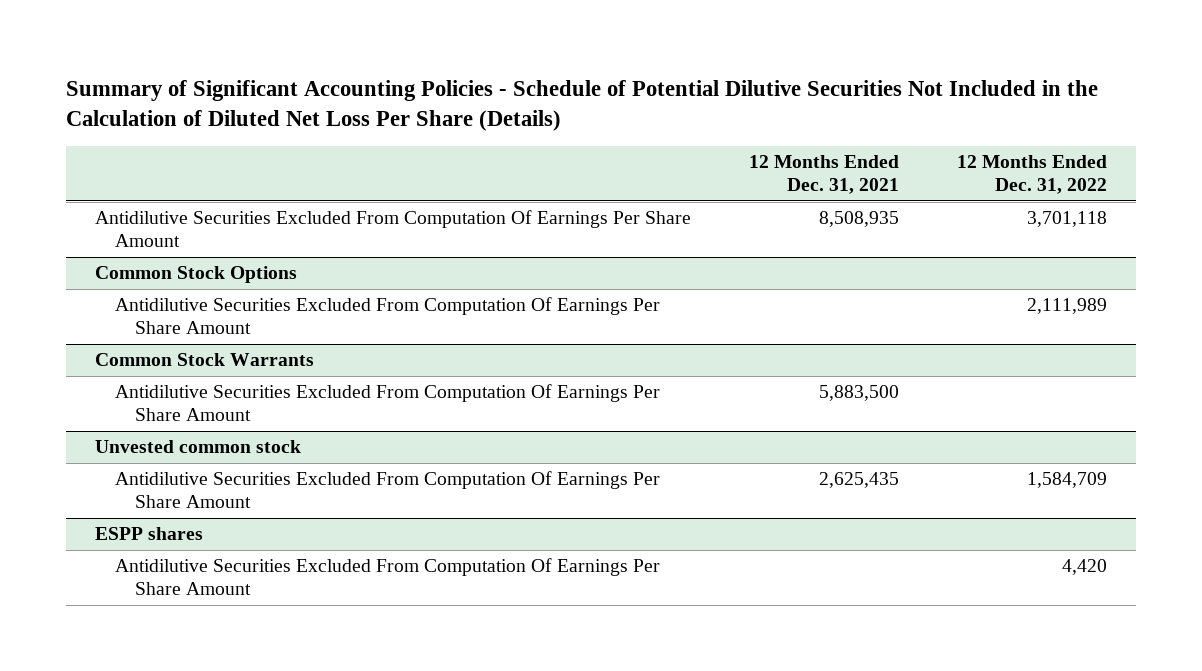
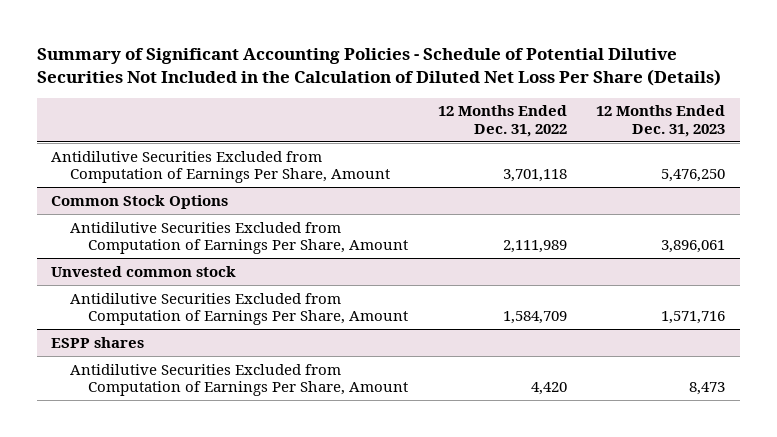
[749,155,900,195] 12 Months Ended Dec. 31, 2021 -> none
none -> [596,105,726,137] 12 Months Ended Dec. 31, 2023
[94,210,691,248] Antidilutive Securities Excluded From Computation Of Earnings Per Share Amount -> [51,150,390,184] Antidilutive Securities Excluded from Computation of Earnings Per Share, Amount
[94,353,314,367] Common Stock Warrants -> none
[114,384,660,422] Antidilutive Securities Excluded From Computation Of Earnings Per Share Amount -> none
[114,297,660,335] Antidilutive Securities Excluded From Computation Of Earnings Per Share Amount -> [69,221,409,255] Antidilutive Securities Excluded from Computation of Earnings Per Share, Amount
[114,471,660,509] Antidilutive Securities Excluded From Computation Of Earnings Per Share Amount -> [69,292,409,326] Antidilutive Securities Excluded from Computation of Earnings Per Share, Amount
[114,558,660,596] Antidilutive Securities Excluded From Computation Of Earnings Per Share Amount -> [69,363,409,397] Antidilutive Securities Excluded from Computation of Earnings Per Share, Amount

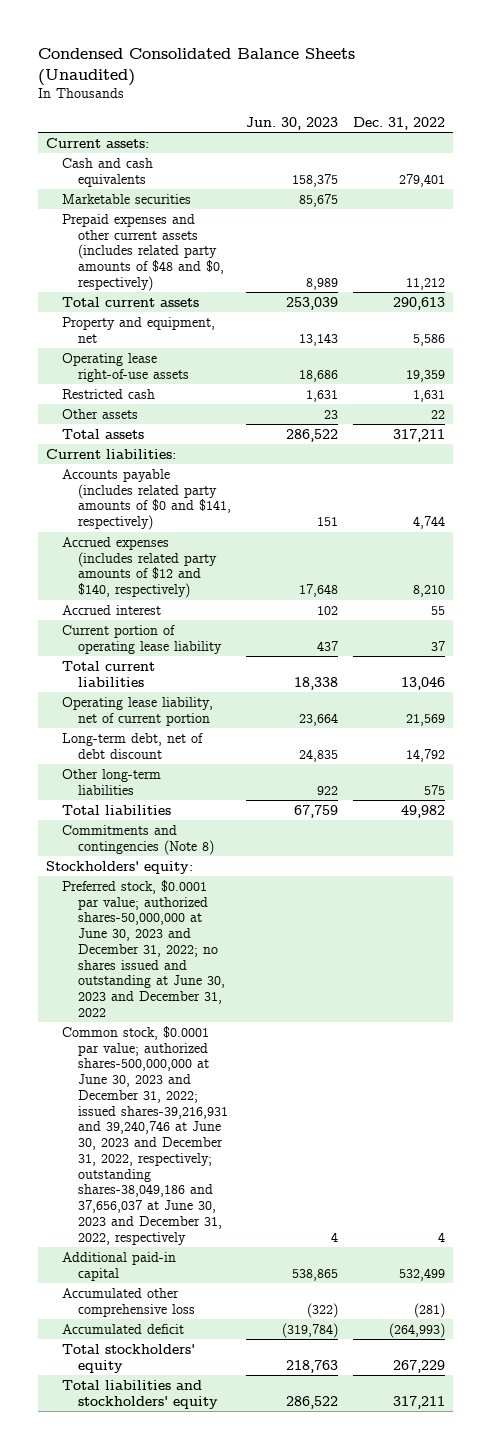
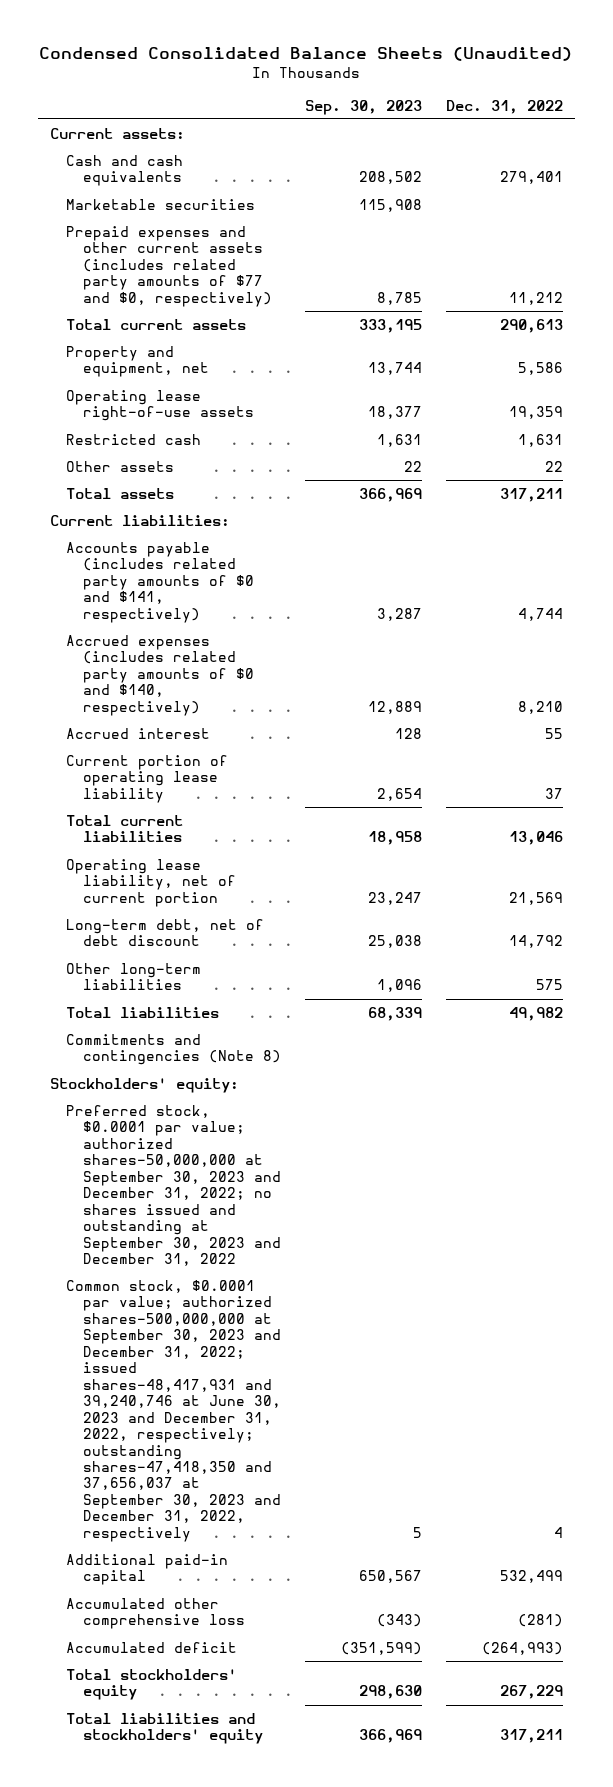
[246,116,339,130] Jun. 30, 2023 -> none
none -> [304,99,422,115] Sep. 30, 2023
[61,213,225,291] Prepaid expenses and other current assets (includes related party amounts of $48 and $0, respectively) -> [66,225,273,307] Prepaid expenses and other current assets (includes related party amounts of $77 and $0, respectively)
[61,536,218,599] Accrued expenses (includes related party amounts of $12 and $140, respectively) -> [66,634,255,716] Accrued expenses (includes related party amounts of $0 and $140, respectively)
[61,879,226,1017] Preferred stock, $0.0001 par value; authorized shares-50,000,000 at June 30, 2023 and December 31, 2022; no shares issued and outstanding at June 30, 2023 and December 31, 2022 -> [66,1104,282,1267] Preferred stock, $0.0001 par value; authorized shares-50,000,000 at September 30, 2023 and December 31, 2022; no shares issued and outstanding at September 30, 2023 and December 31, 2022
[61,1025,229,1245] Common stock, $0.0001 par value; authorized shares-500,000,000 at June 30, 2023 and December 31, 2022; issued shares-39,216,931 and 39,240,746 at June 30, 2023 and December 31, 2022, respectively; outstanding shares-38,049,186 and 37,656,037 at June 30, 2023 and December 31, 2022, respectively -> [66,1279,282,1542] Common stock, $0.0001 par value; authorized shares-500,000,000 at September 30, 2023 and December 31, 2022; issued shares-48,417,931 and 39,240,746 at June 30, 2023 and December 31, 2022, respectively; outstanding shares-47,418,350 and 37,656,037 at September 30, 2023 and December 31, 2022, respectively

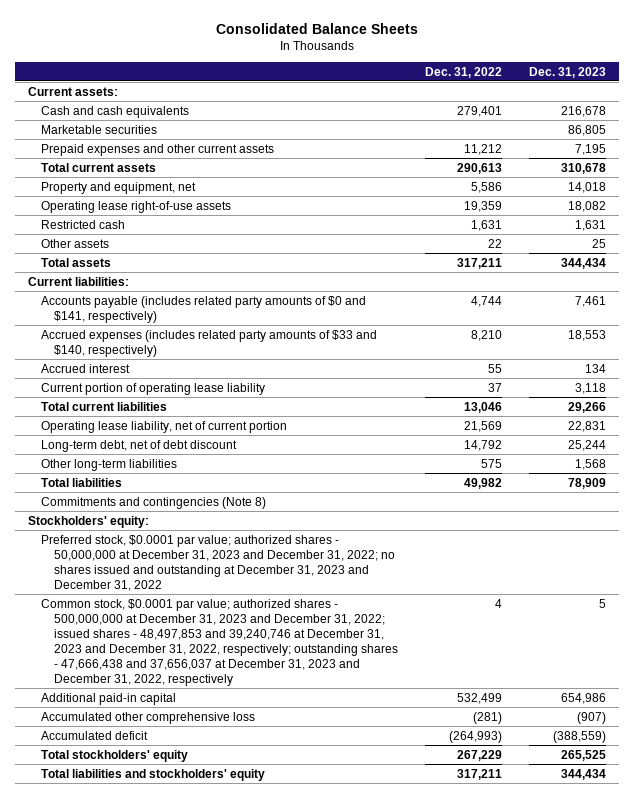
[39,47,573,62] Condensed Consolidated Balance Sheets (Unaudited) -> [215,22,418,34] Consolidated Balance Sheets
[304,99,422,115] Sep. 30, 2023 -> none
none -> [528,66,606,78] Dec. 31, 2023
[66,225,273,307] Prepaid expenses and other current assets (includes related party amounts of $77 and $0, respectively) -> [41,143,275,156] Prepaid expenses and other current assets
[66,634,255,716] Accrued expenses (includes related party amounts of $0 and $140, respectively) -> [41,329,378,357] Accrued expenses (includes related party amounts of $33 and $140, respectively)
[66,1104,282,1267] Preferred stock, $0.0001 par value; authorized shares-50,000,000 at September 30, 2023 and December 31, 2022; no shares issued and outstanding at September 30, 2023 and December 31, 2022 -> [41,534,395,591] Preferred stock, $0.0001 par value; authorized shares - 50,000,000 at December 31, 2023 and December 31, 2022; no shares issued and outstanding at December 31, 2023 and December 31, 2022
[66,1279,282,1542] Common stock, $0.0001 par value; authorized shares-500,000,000 at September 30, 2023 and December 31, 2022; issued shares-48,417,931 and 39,240,746 at June 30, 2023 and December 31, 2022, respectively; outstanding shares-47,418,350 and 37,656,037 at September 30, 2023 and December 31, 2022, respectively -> [41,598,398,686] Common stock, $0.0001 par value; authorized shares - 500,000,000 at December 31, 2023 and December 31, 2022; issued shares - 48,497,853 and 39,240,746 at December 31, 2023 and December 31, 2022, respectively; outstanding shares - 47,666,438 and 37,656,037 at December 31, 2023 and December 31, 2022, respectively

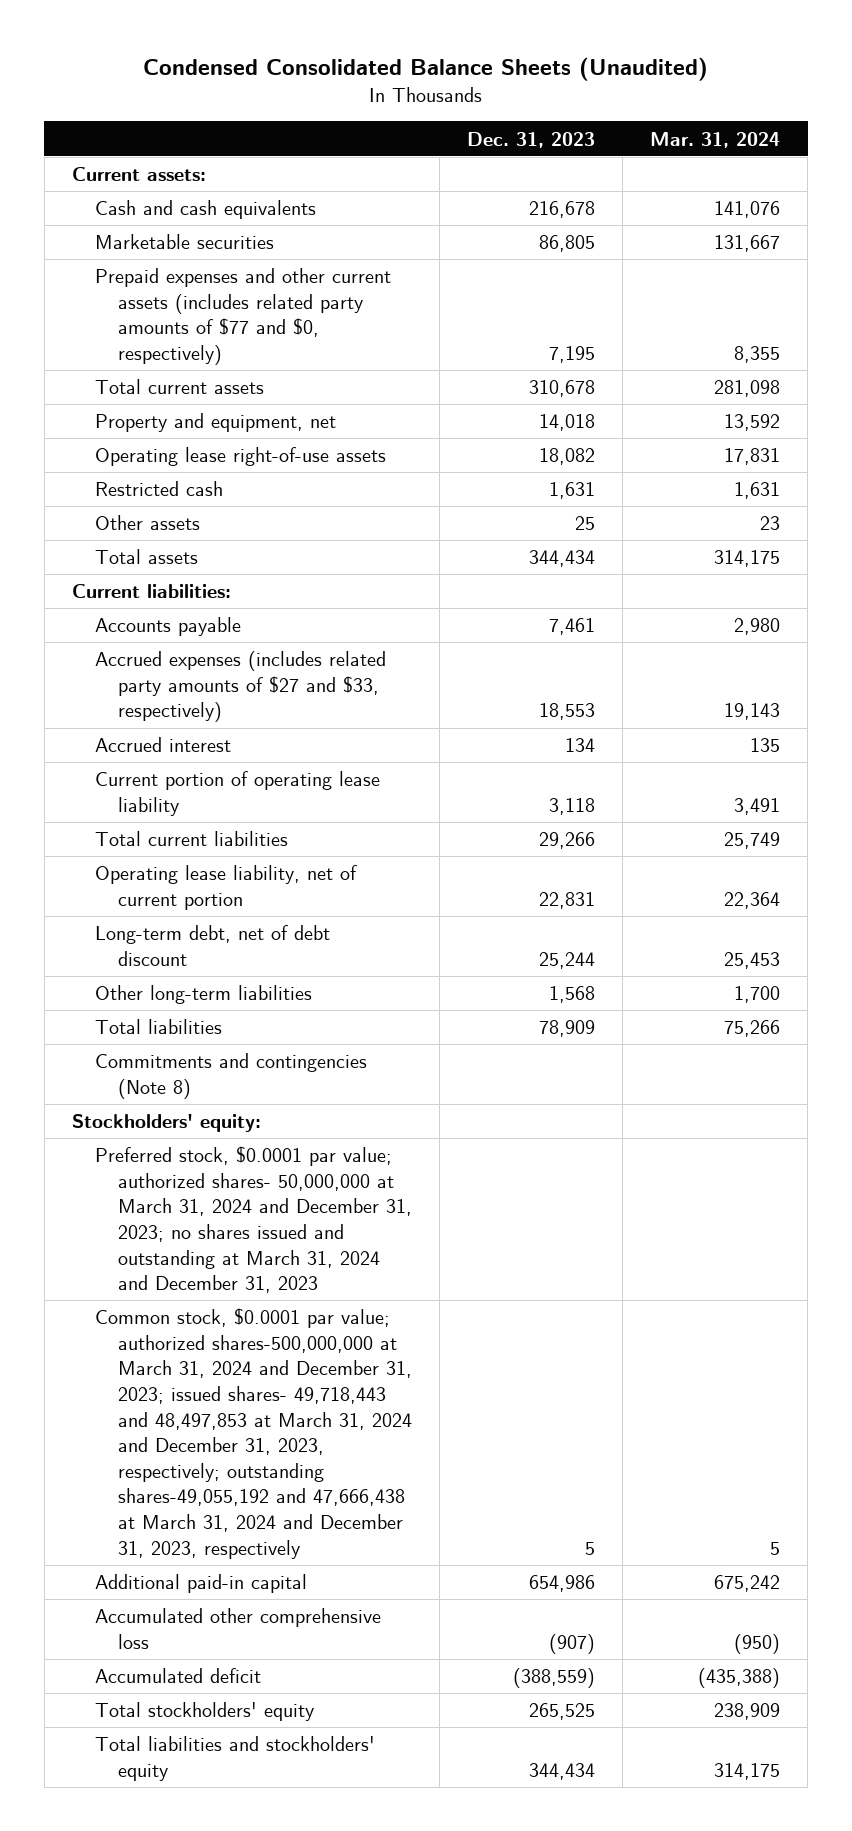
[215,22,418,34] Consolidated Balance Sheets -> [143,57,709,82] Condensed Consolidated Balance Sheets (Unaudited)
[424,66,502,78] Dec. 31, 2022 -> none
none -> [650,131,781,148] Mar. 31, 2024
[41,143,275,156] Prepaid expenses and other current assets -> [95,268,392,365] Prepaid expenses and other current assets (includes related party amounts of $77 and $0, respectively)
[41,295,367,323] Accounts payable (includes related party amounts of $0 and $141, respectively) -> [95,617,242,637] Accounts payable
[41,329,378,357] Accrued expenses (includes related party amounts of $33 and $140, respectively) -> [95,651,387,723] Accrued expenses (includes related party amounts of $27 and $33, respectively)
[41,534,395,591] Preferred stock, $0.0001 par value; authorized shares - 50,000,000 at December 31, 2023 and December 31, 2022; no shares issued and outstanding at December 31, 2023 and December 31, 2022 -> [95,1146,413,1294] Preferred stock, $0.0001 par value; authorized shares- 50,000,000 at March 31, 2024 and December 31, 2023; no shares issued and outstanding at March 31, 2024 and December 31, 2023
[41,598,398,686] Common stock, $0.0001 par value; authorized shares - 500,000,000 at December 31, 2023 and December 31, 2022; issued shares - 48,497,853 and 39,240,746 at December 31, 2023 and December 31, 2022, respectively; outstanding shares - 47,666,438 and 37,656,037 at December 31, 2023 and December 31, 2022, respectively -> [95,1308,413,1559] Common stock, $0.0001 par value; authorized shares-500,000,000 at March 31, 2024 and December 31, 2023; issued shares- 49,718,443 and 48,497,853 at March 31, 2024 and December 31, 2023, respectively; outstanding shares-49,055,192 and 47,666,438 at March 31, 2024 and December 31, 2023, respectively

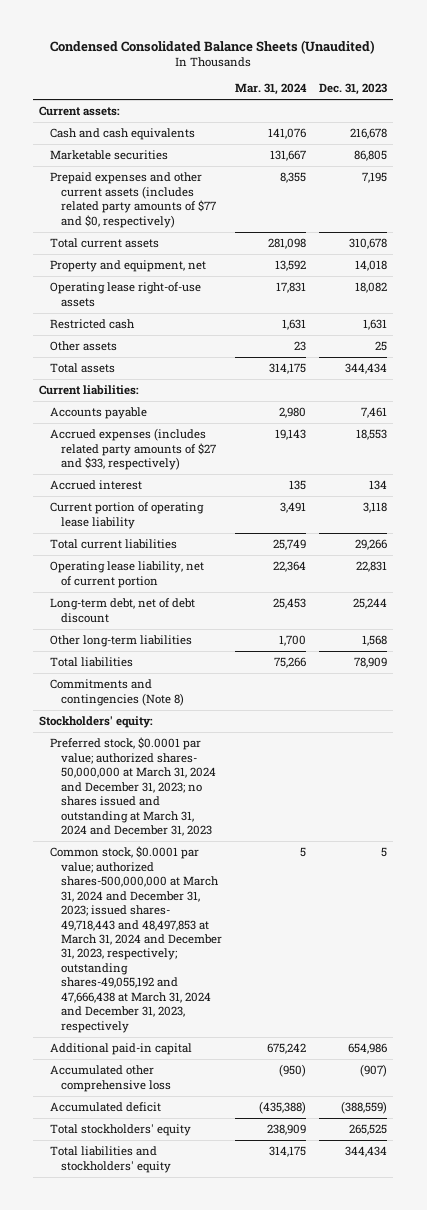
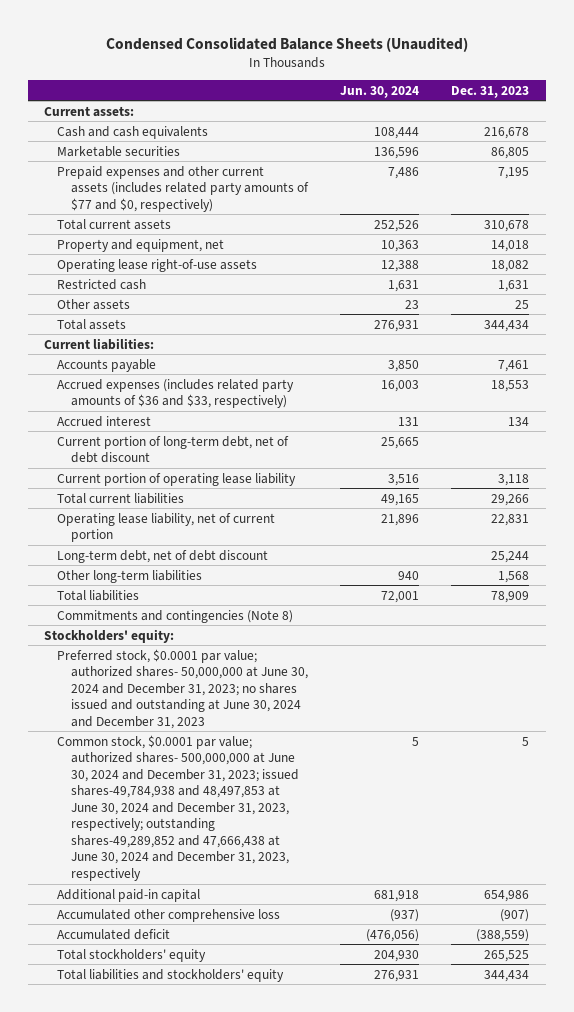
[235,83,308,96] Mar. 31, 2024 -> none
none -> [340,85,420,98] Jun. 30, 2024
[50,428,217,471] Accrued expenses (includes related party amounts of $27 and $33, respectively) -> [57,378,295,409] Accrued expenses (includes related party amounts of $36 and $33, respectively)
none -> [57,435,290,464] Current portion of long-term debt, net of debt discount
[50,737,217,837] Preferred stock, $0.0001 par value; authorized shares- 50,000,000 at March 31, 2024 and December 31, 2023; no shares issued and outstanding at March 31, 2024 and December 31, 2023 -> [57,648,308,729] Preferred stock, $0.0001 par value; authorized shares- 50,000,000 at June 30, 2024 and December 31, 2023; no shares issued and outstanding at June 30, 2024 and December 31, 2023
[50,846,223,1033] Common stock, $0.0001 par value; authorized shares-500,000,000 at March 31, 2024 and December 31, 2023; issued shares- 49,718,443 and 48,497,853 at March 31, 2024 and December 31, 2023, respectively; outstanding shares-49,055,192 and 47,666,438 at March 31, 2024 and December 31, 2023, respectively -> [57,734,299,881] Common stock, $0.0001 par value; authorized shares- 500,000,000 at June 30, 2024 and December 31, 2023; issued shares-49,784,938 and 48,497,853 at June 30, 2024 and December 31, 2023, respectively; outstanding shares-49,289,852 and 47,666,438 at June 30, 2024 and December 31, 2023, respectively

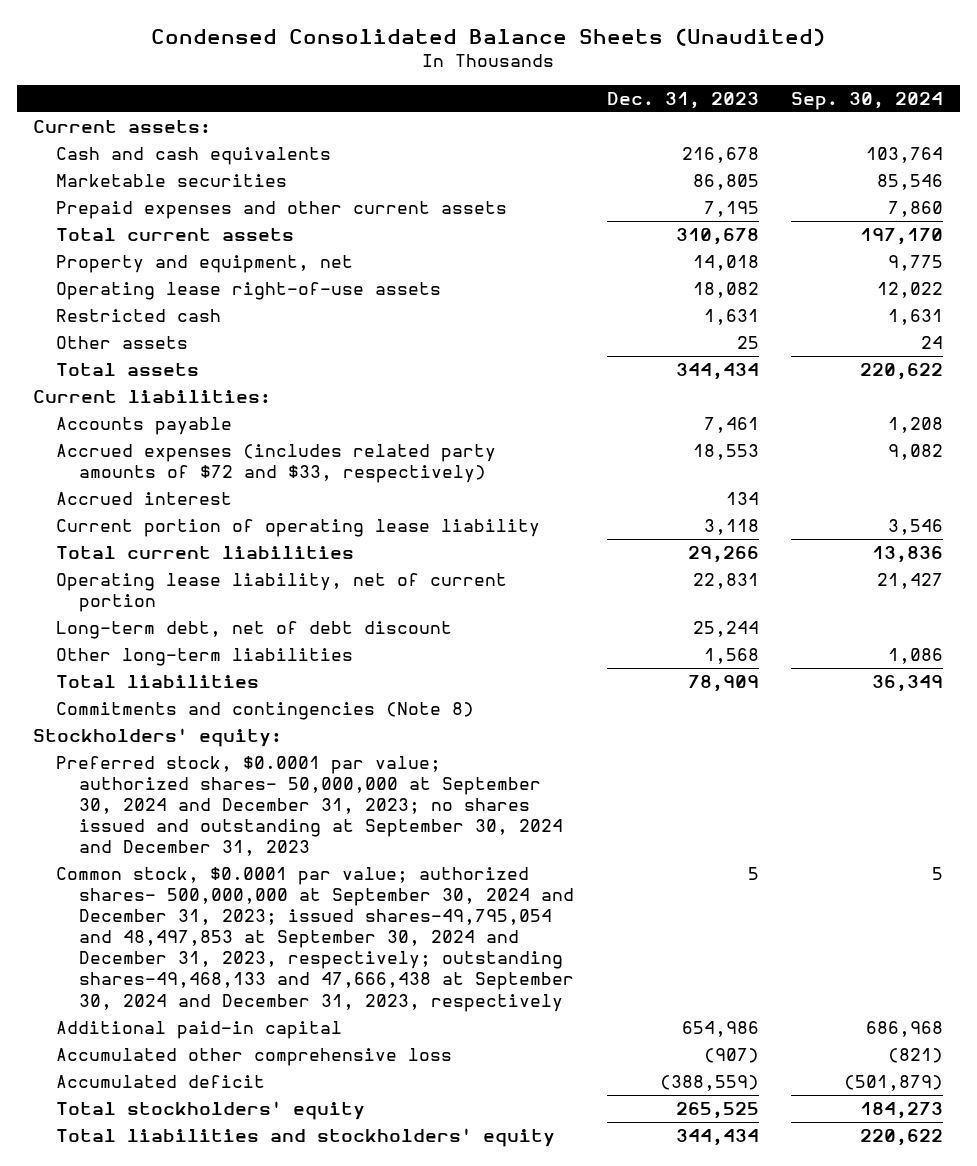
[340,85,420,98] Jun. 30, 2024 -> none
none -> [791,91,944,110] Sep. 30, 2024
[57,165,309,212] Prepaid expenses and other current assets (includes related party amounts of $77 and $0, respectively) -> [56,201,508,220] Prepaid expenses and other current assets
[57,378,295,409] Accrued expenses (includes related party amounts of $36 and $33, respectively) -> [56,444,497,484] Accrued expenses (includes related party amounts of $72 and $33, respectively)
[57,435,290,464] Current portion of long-term debt, net of debt discount -> none
[57,648,308,729] Preferred stock, $0.0001 par value; authorized shares- 50,000,000 at June 30, 2024 and December 31, 2023; no shares issued and outstanding at June 30, 2024 and December 31, 2023 -> [56,756,563,857] Preferred stock, $0.0001 par value; authorized shares- 50,000,000 at September 30, 2024 and December 31, 2023; no shares issued and outstanding at September 30, 2024 and December 31, 2023
[57,734,299,881] Common stock, $0.0001 par value; authorized shares- 500,000,000 at June 30, 2024 and December 31, 2023; issued shares-49,784,938 and 48,497,853 at June 30, 2024 and December 31, 2023, respectively; outstanding shares-49,289,852 and 47,666,438 at June 30, 2024 and December 31, 2023, respectively -> [56,867,574,1012] Common stock, $0.0001 par value; authorized shares- 500,000,000 at September 30, 2024 and December 31, 2023; issued shares-49,795,054 and 48,497,853 at September 30, 2024 and December 31, 2023, respectively; outstanding shares-49,468,133 and 47,666,438 at September 30, 2024 and December 31, 2023, respectively

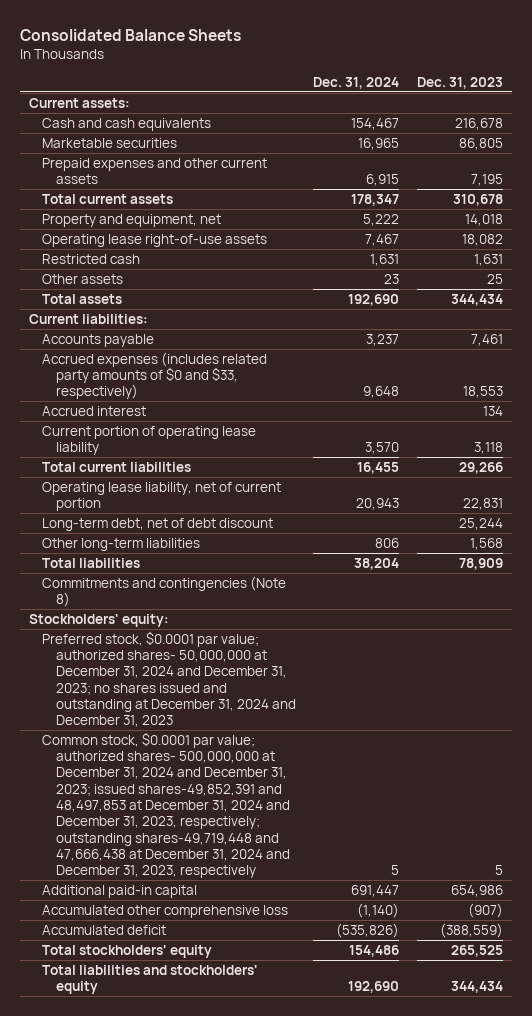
[151,27,826,46] Condensed Consolidated Balance Sheets (Unaudited) -> [20,28,242,41] Consolidated Balance Sheets
[791,91,944,110] Sep. 30, 2024 -> none
none -> [313,76,400,89] Dec. 31, 2024
[56,444,497,484] Accrued expenses (includes related party amounts of $72 and $33, respectively) -> [42,351,268,400] Accrued expenses (includes related party amounts of $0 and $33, respectively)
[56,756,563,857] Preferred stock, $0.0001 par value; authorized shares- 50,000,000 at September 30, 2024 and December 31, 2023; no shares issued and outstanding at September 30, 2024 and December 31, 2023 -> [42,630,296,728] Preferred stock, $0.0001 par value; authorized shares- 50,000,000 at December 31, 2024 and December 31, 2023; no shares issued and outstanding at December 31, 2024 and December 31, 2023
[56,867,574,1012] Common stock, $0.0001 par value; authorized shares- 500,000,000 at September 30, 2024 and December 31, 2023; issued shares-49,795,054 and 48,497,853 at September 30, 2024 and December 31, 2023, respectively; outstanding shares-49,468,133 and 47,666,438 at September 30, 2024 and December 31, 2023, respectively -> [42,731,290,879] Common stock, $0.0001 par value; authorized shares- 500,000,000 at December 31, 2024 and December 31, 2023; issued shares-49,852,391 and 48,497,853 at December 31, 2024 and December 31, 2023, respectively; outstanding shares-49,719,448 and 47,666,438 at December 31, 2024 and December 31, 2023, respectively

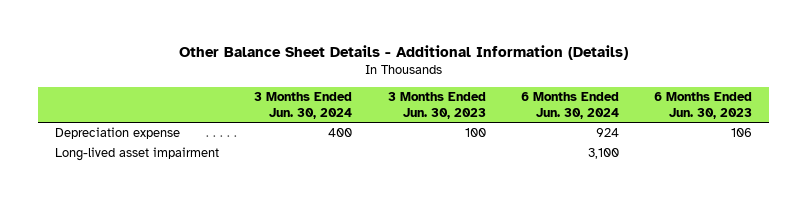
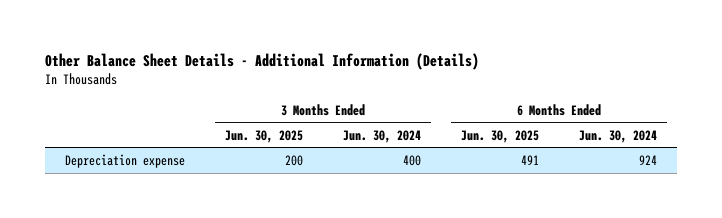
[387,92,486,119] 3 Months Ended Jun. 30, 2023 -> none
[653,92,752,119] 6 Months Ended Jun. 30, 2023 -> none
none -> [225,129,304,143] Jun. 30, 2025
none -> [460,129,539,143] Jun. 30, 2025
[55,147,220,162] Long-lived asset impairment -> none

